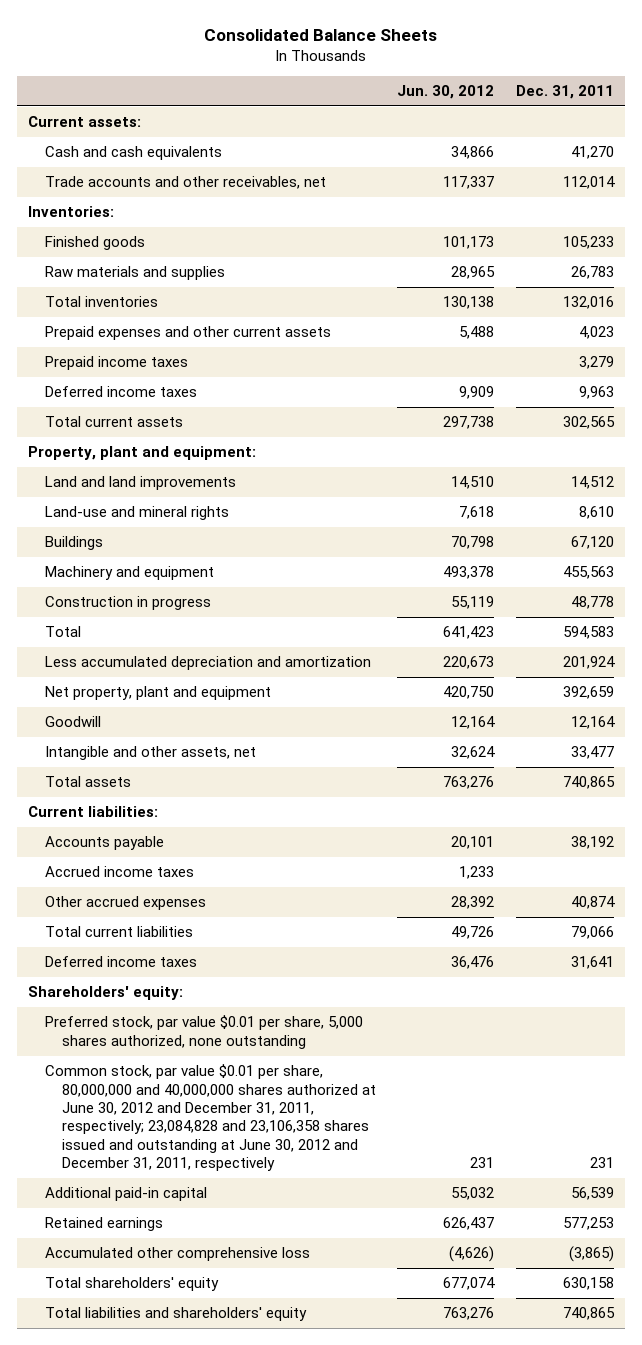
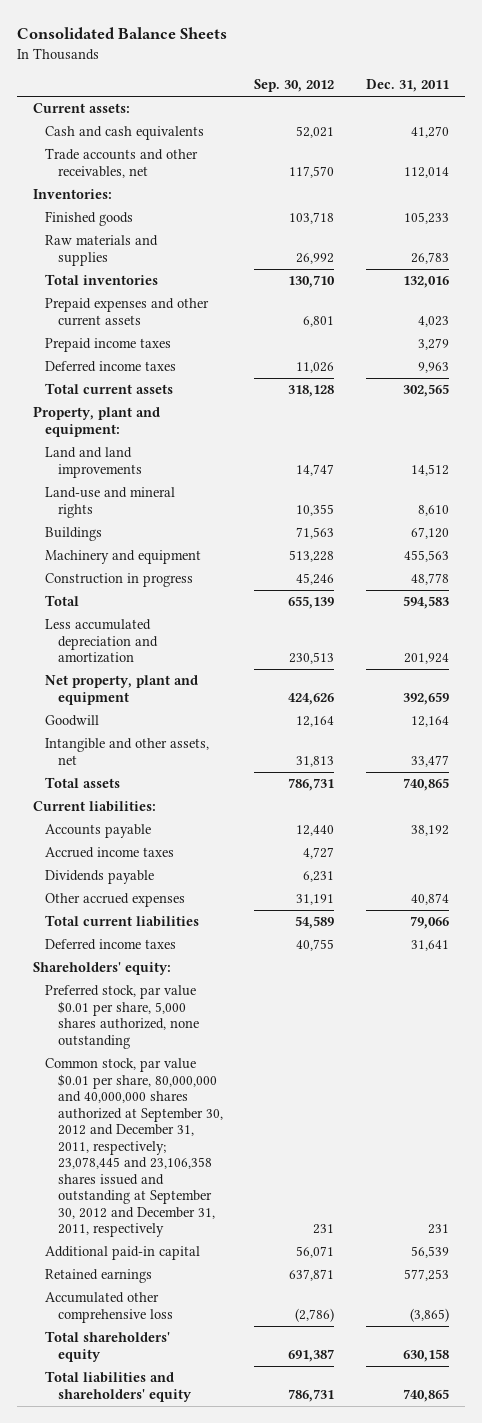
[397,85,495,100] Jun. 30, 2012 -> none
none -> [254,79,335,93] Sep. 30, 2012
none -> [45,870,155,885] Dividends payable
[44,1064,376,1172] Common stock, par value $0.01 per share, 80,000,000 and 40,000,000 shares authorized at June 30, 2012 and December 31, 2011, respectively; 23,084,828 and 23,106,358 shares issued and outstanding at June 30, 2012 and December 31, 2011, respectively -> [45,1058,223,1238] Common stock, par value $0.01 per share, 80,000,000 and 40,000,000 shares authorized at September 30, 2012 and December 31, 2011, respectively; 23,078,445 and 23,106,358 shares issued and outstanding at September 30, 2012 and December 31, 2011, respectively

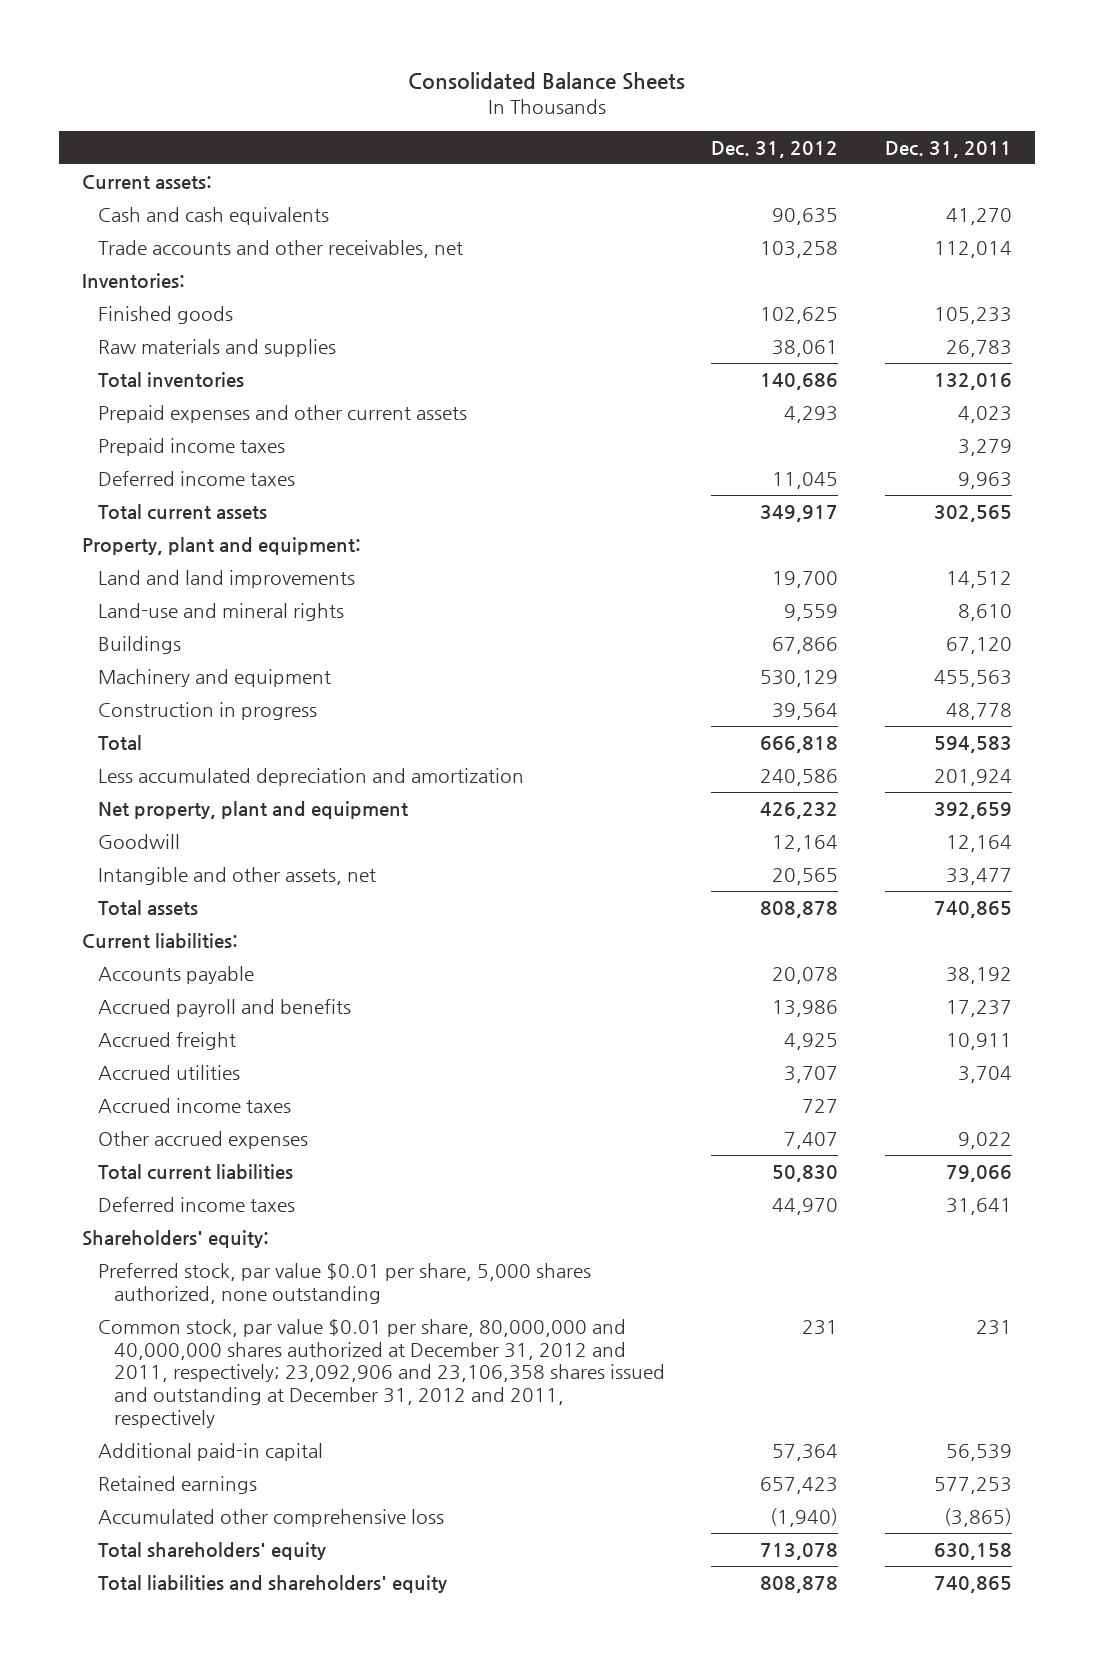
[254,79,335,93] Sep. 30, 2012 -> none
none -> [711,140,839,158] Dec. 31, 2012
none -> [98,998,352,1017] Accrued payroll and benefits
none -> [98,1031,237,1050] Accrued freight
none -> [98,1064,241,1080] Accrued utilities
[45,870,155,885] Dividends payable -> none
[410,893,449,906] 40,874 -> [957,1131,1012,1149] 9,022
[45,1058,223,1238] Common stock, par value $0.01 per share, 80,000,000 and 40,000,000 shares authorized at September 30, 2012 and December 31, 2011, respectively; 23,078,445 and 23,106,358 shares issued and outstanding at September 30, 2012 and December 31, 2011, respectively -> [98,1318,665,1429] Common stock, par value $0.01 per share, 80,000,000 and 40,000,000 shares authorized at December 31, 2012 and 2011, respectively; 23,092,906 and 23,106,358 shares issued and outstanding at December 31, 2012 and 2011, respectively

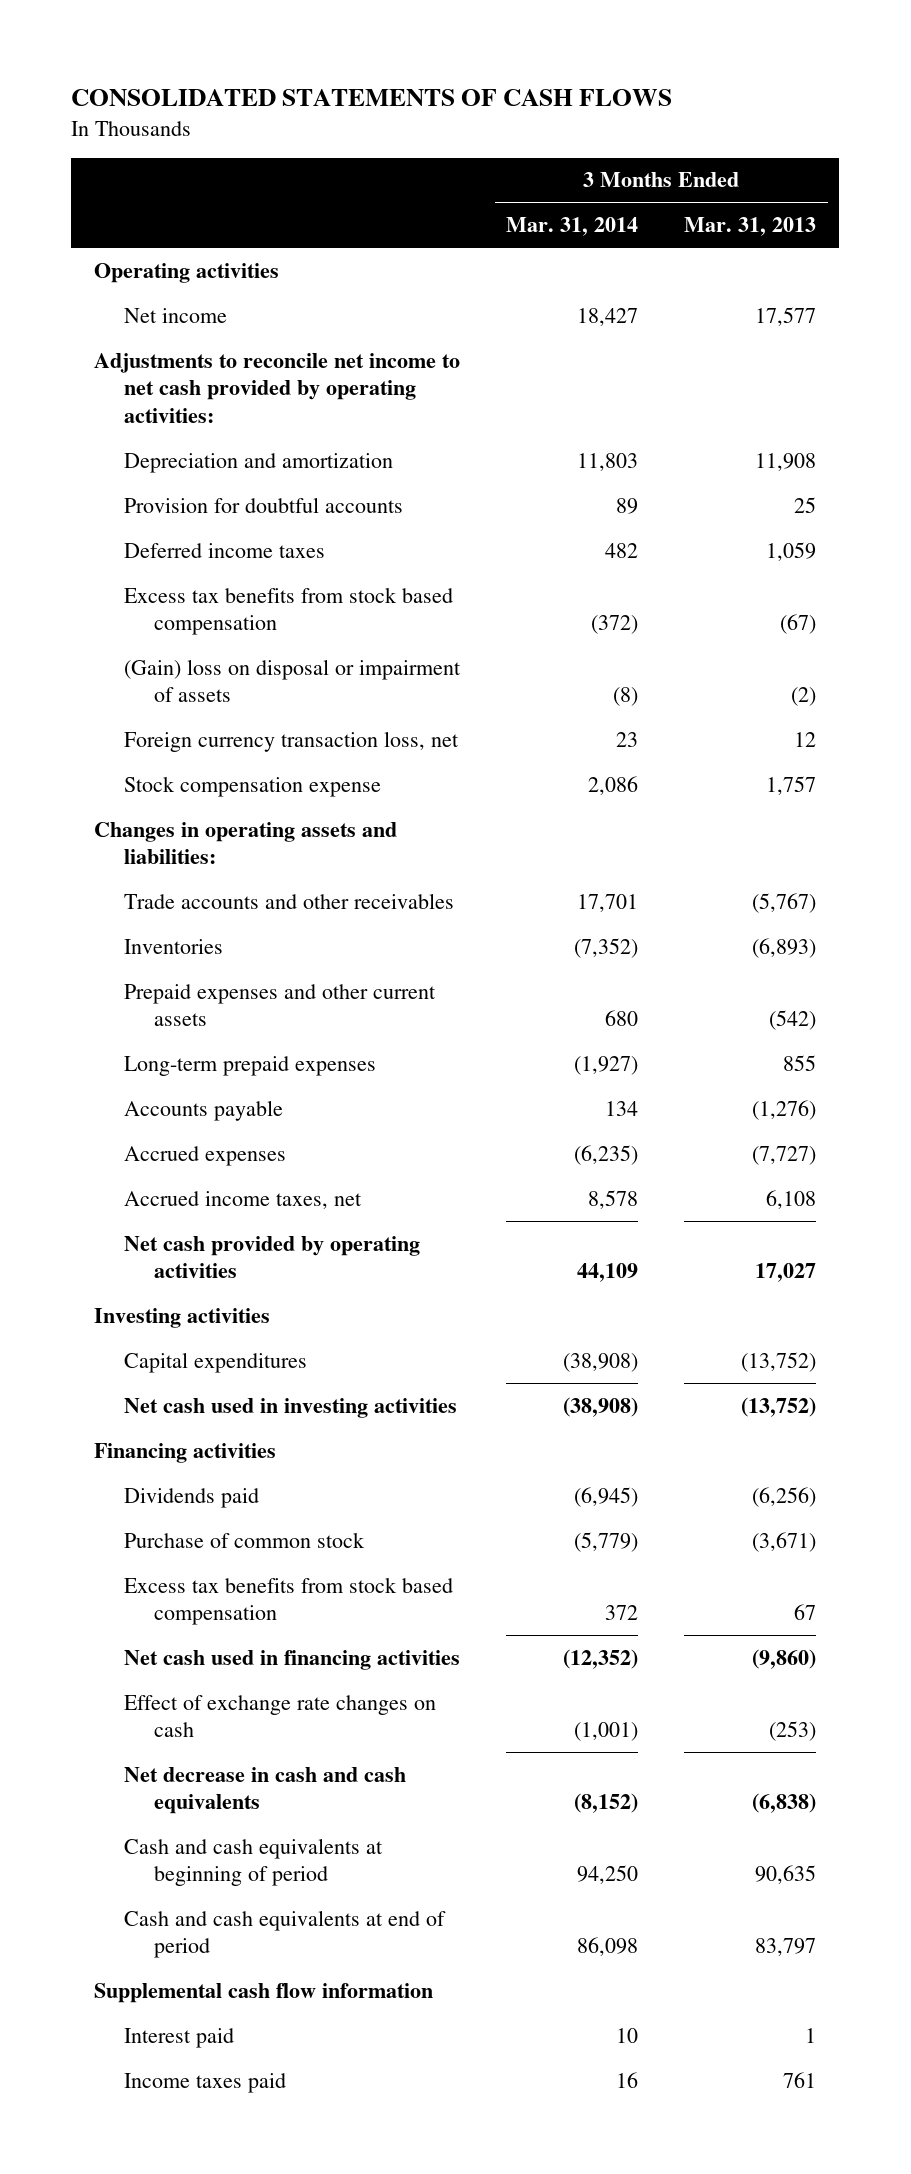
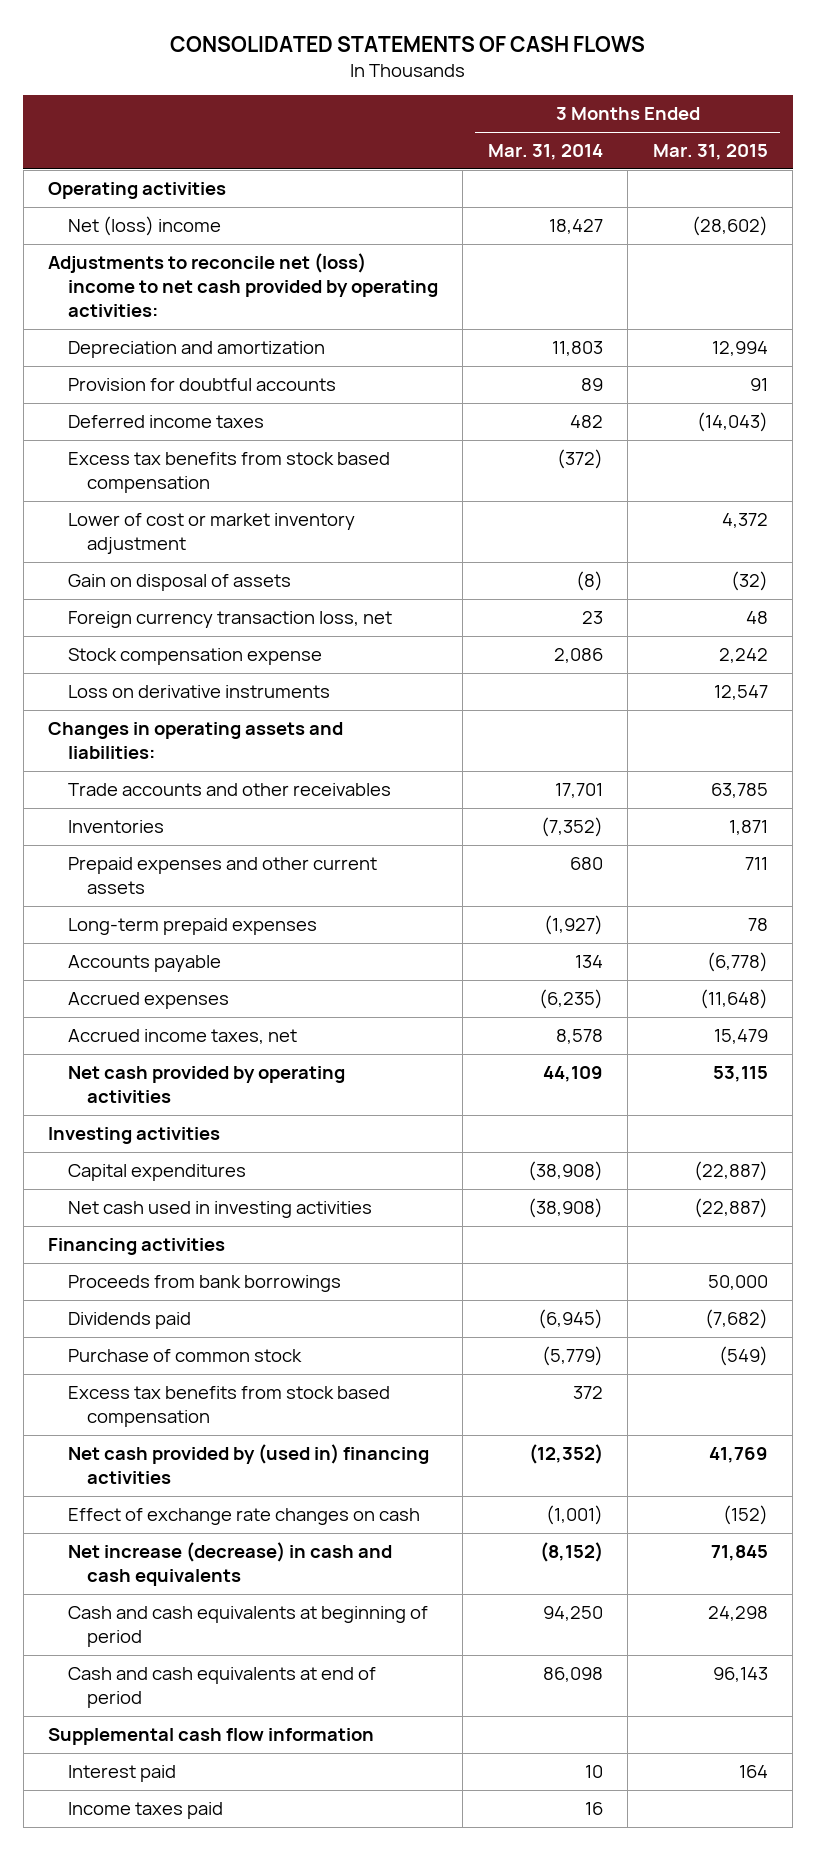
[684,217,817,237] Mar. 31, 2013 -> none
none -> [652,144,768,161] Mar. 31, 2015
[124,307,228,323] Net income -> [67,216,221,237] Net (loss) income
[94,352,461,423] Adjustments to reconcile net income to net cash provided by operating activities: -> [48,253,438,318] Adjustments to reconcile net (loss) income to net cash provided by operating activities:
none -> [67,513,355,555] Lower of cost or market inventory adjustment
[124,658,462,703] (Gain) loss on disposal or impairment of assets -> [67,574,291,592] Gain on disposal of assets
none -> [67,685,330,699] Loss on derivative instruments
none -> [67,1275,341,1293] Proceeds from bank borrowings
[124,1649,461,1670] Net cash used in financing activities -> [67,1444,429,1485] Net cash provided by (used in) financing activities
[124,1766,407,1815] Net decrease in cash and cash equivalents -> [67,1542,392,1587] Net increase (decrease) in cash and cash equivalents

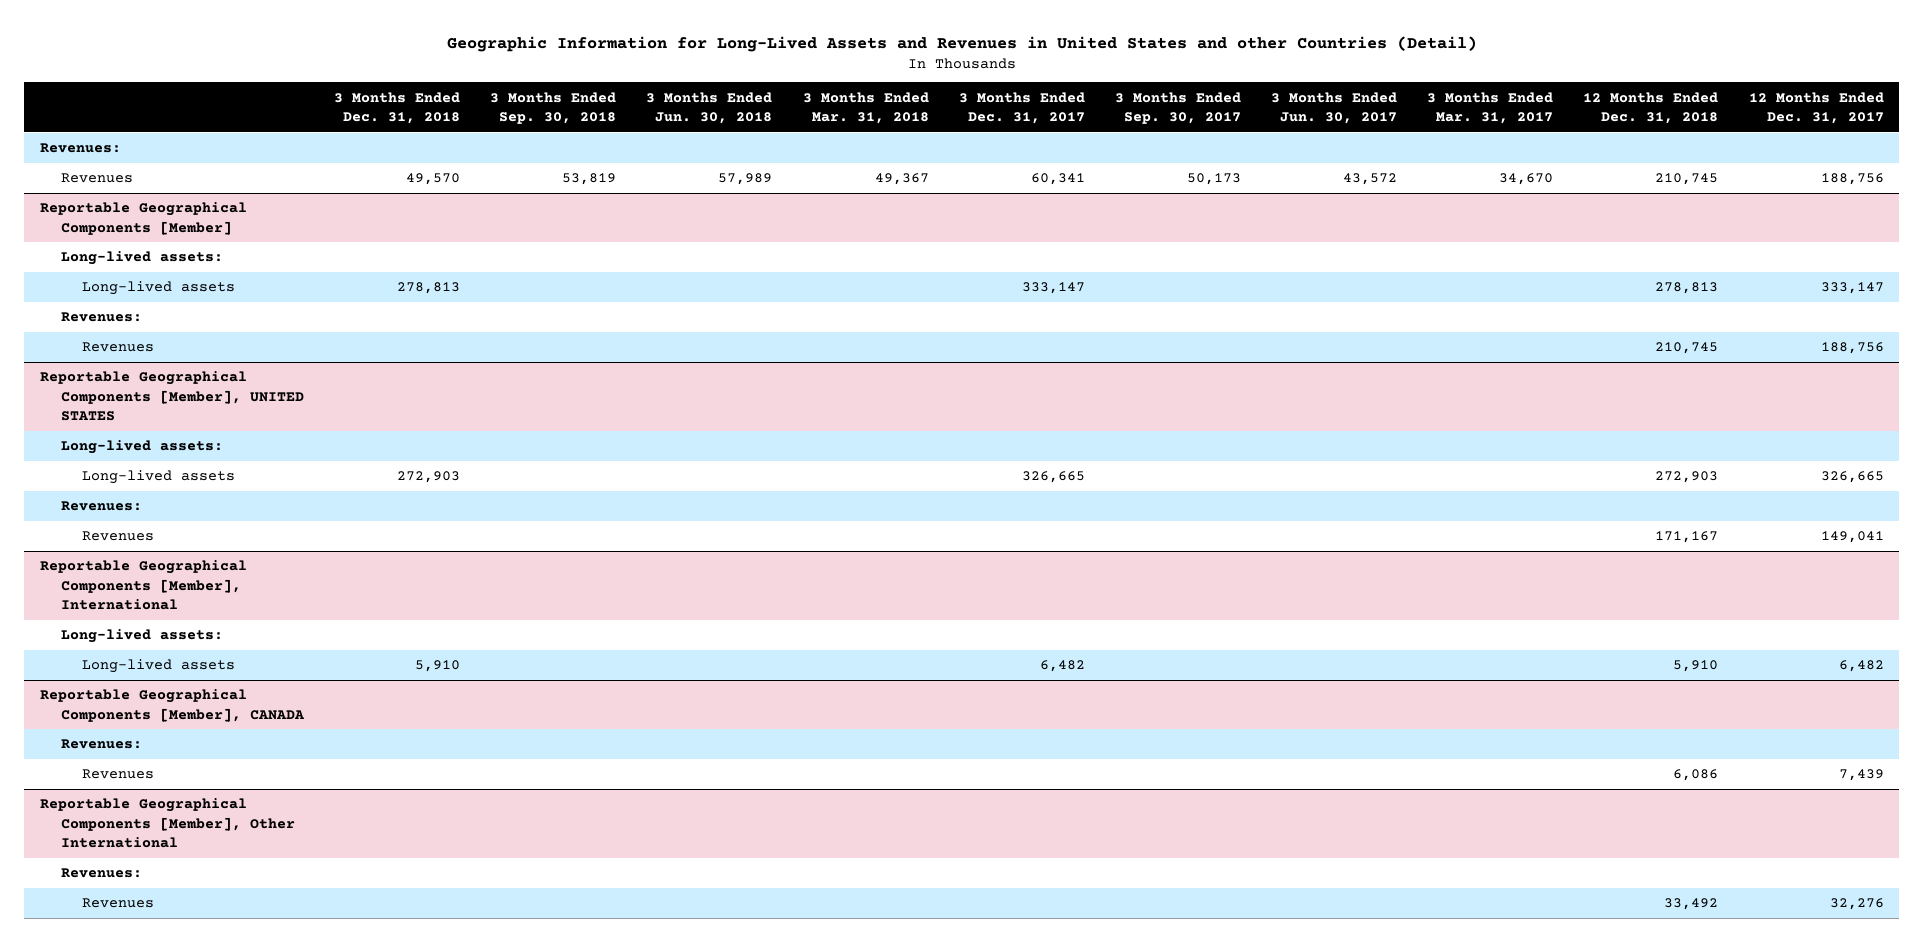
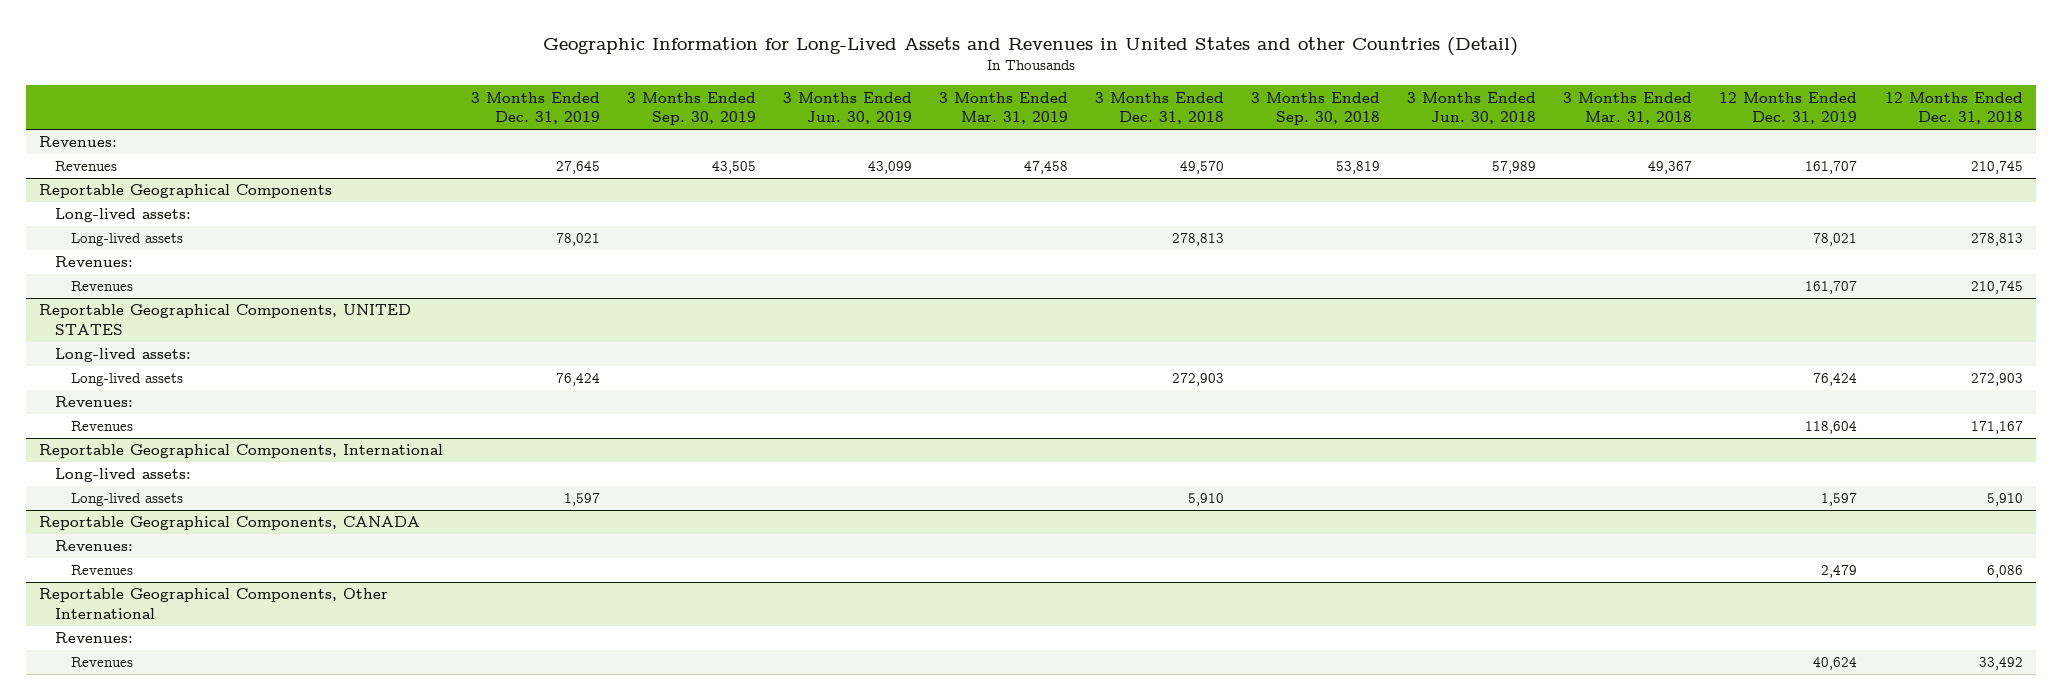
[958,91,1085,125] 3 Months Ended Dec. 31, 2017 -> none
[1114,91,1241,125] 3 Months Ended Sep. 30, 2017 -> none
[1271,91,1398,125] 3 Months Ended Jun. 30, 2017 -> none
[1427,91,1554,125] 3 Months Ended Mar. 31, 2017 -> none
[1748,91,1884,125] 12 Months Ended Dec. 31, 2017 -> none
none -> [470,91,600,125] 3 Months Ended Dec. 31, 2019
none -> [626,91,756,126] 3 Months Ended Sep. 30, 2019
none -> [782,91,912,125] 3 Months Ended Jun. 30, 2019
none -> [938,91,1068,125] 3 Months Ended Mar. 31, 2019
none -> [1719,91,1858,125] 12 Months Ended Dec. 31, 2019
[39,202,247,235] Reportable Geographical Components [Member] -> [39,184,333,199] Reportable Geographical Components
[39,371,304,421] Reportable Geographical Components [Member], UNITED STATES -> [39,304,412,336] Reportable Geographical Components, UNITED STATES
[39,560,247,610] Reportable Geographical Components [Member], International -> [39,444,444,459] Reportable Geographical Components, International
[39,689,305,722] Reportable Geographical Components [Member], CANADA -> [39,516,421,531] Reportable Geographical Components, CANADA
[39,798,295,848] Reportable Geographical Components [Member], Other International -> [39,588,389,620] Reportable Geographical Components, Other International

